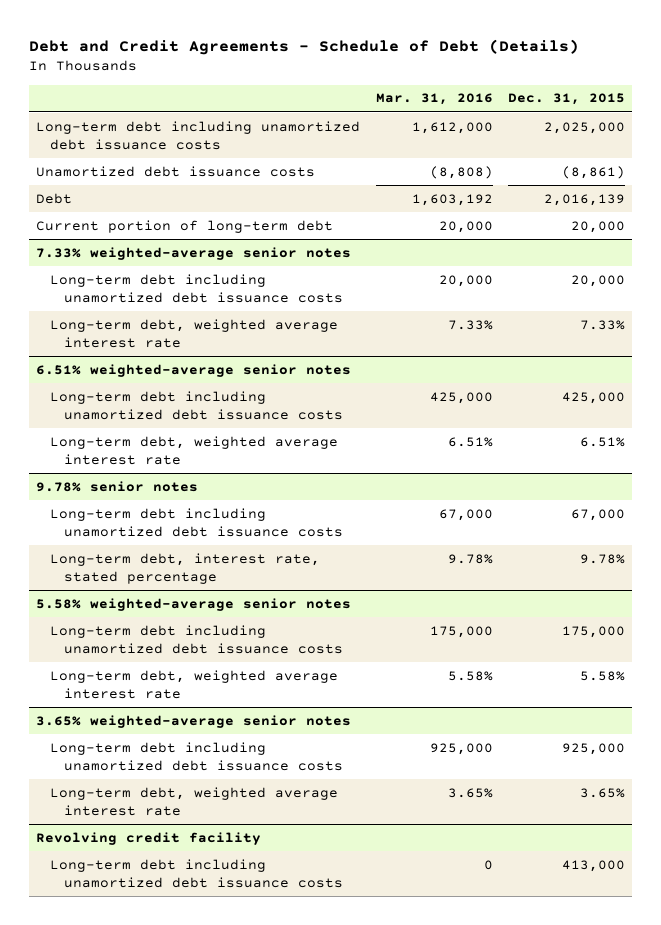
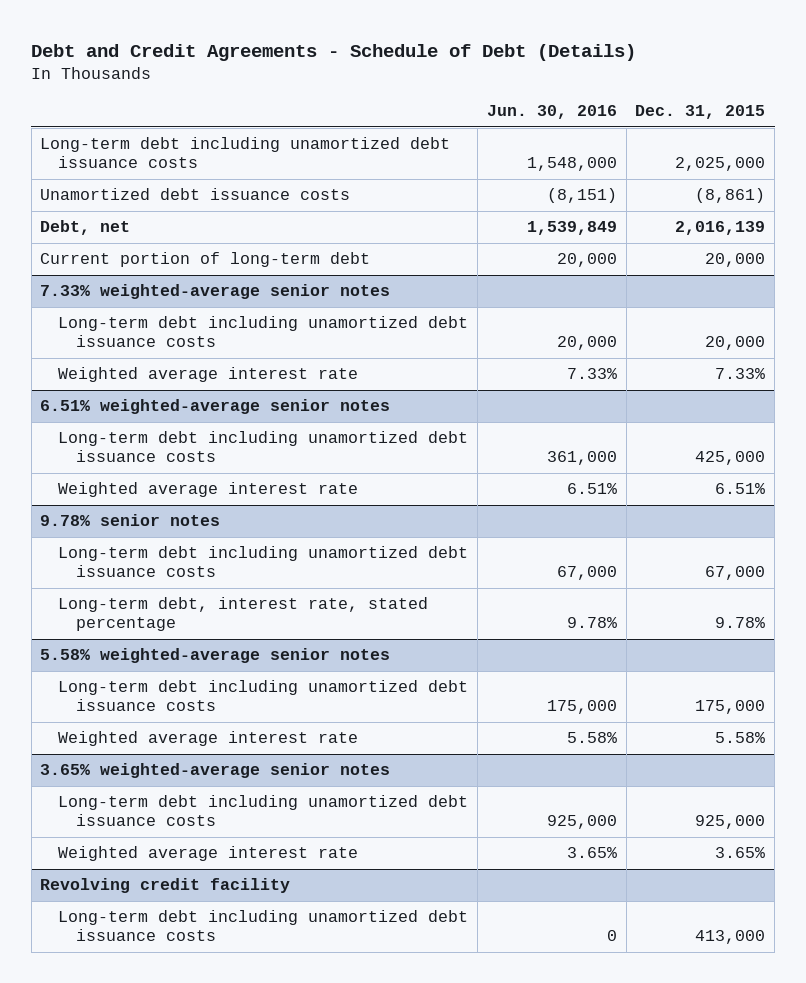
[375,93,493,106] Mar. 31, 2016 -> none
none -> [486,105,617,120] Jun. 30, 2016
[36,192,73,204] Debt -> [40,220,131,236] Debt, net
[50,318,339,348] Long-term debt, weighted average interest rate -> [57,367,358,383] Weighted average interest rate
[50,435,339,465] Long-term debt, weighted average interest rate -> [57,482,358,498] Weighted average interest rate
[50,669,339,699] Long-term debt, weighted average interest rate -> [57,731,358,747] Weighted average interest rate
[50,786,339,816] Long-term debt, weighted average interest rate -> [57,846,358,862] Weighted average interest rate

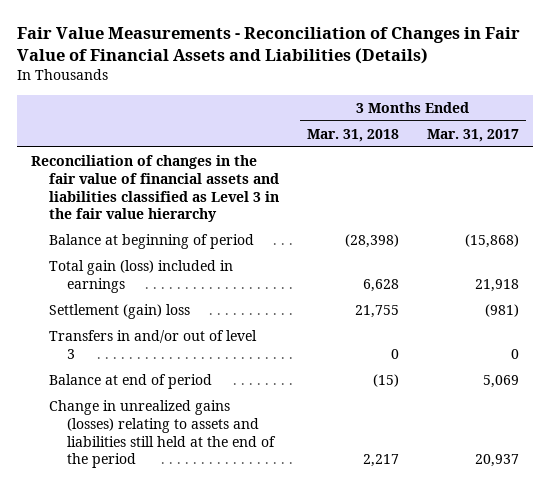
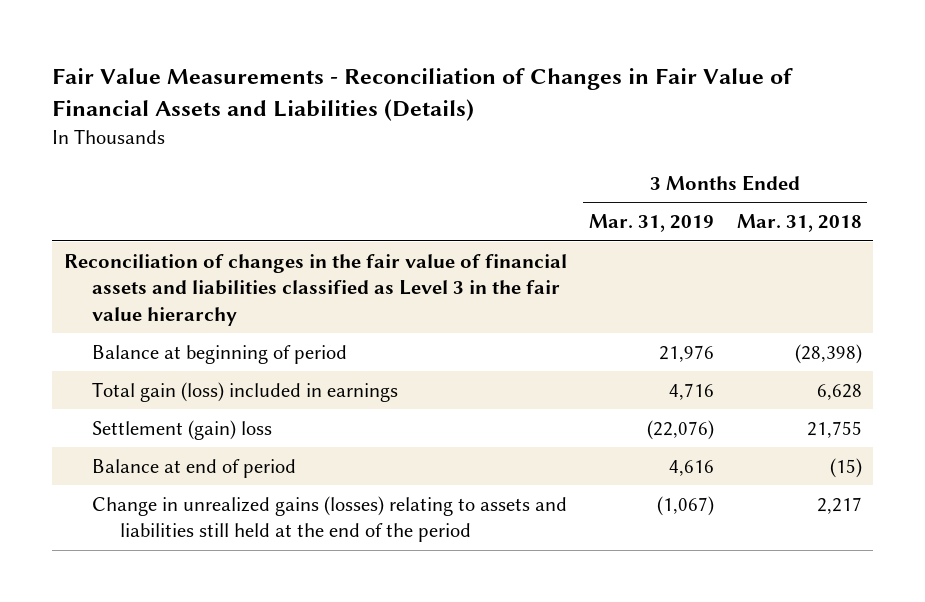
[426,128,519,142] Mar. 31, 2017 -> none
none -> [589,214,715,233] Mar. 31, 2019
[48,330,257,359] Transfers in and/or out of level 3 -> none

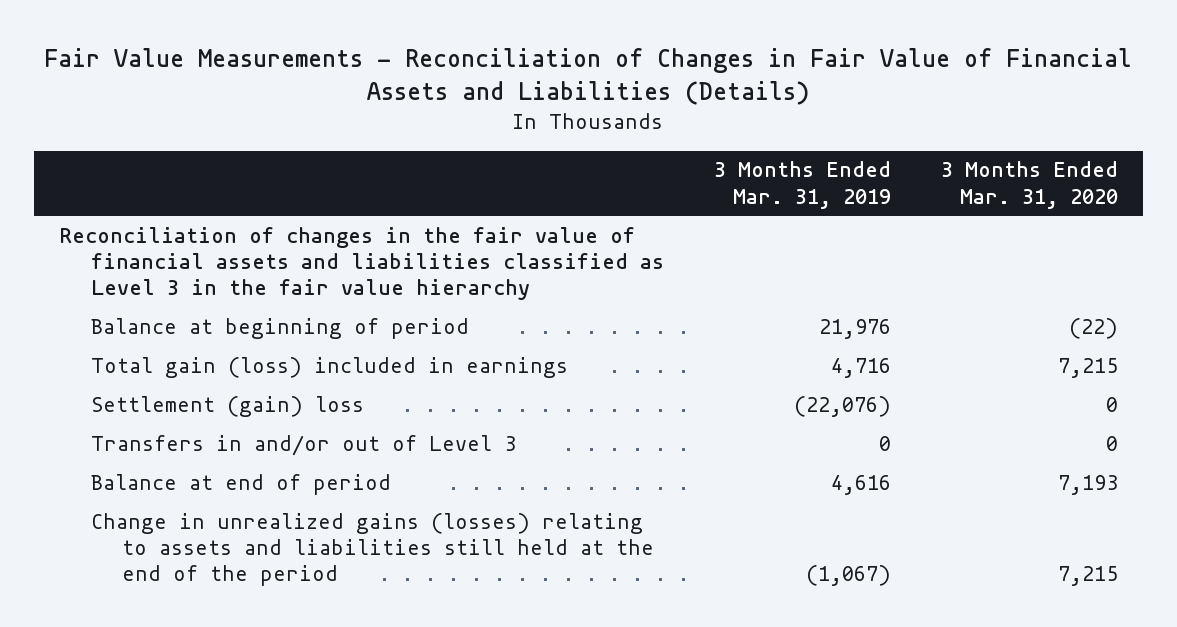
[736,214,862,233] Mar. 31, 2018 -> none
none -> [940,161,1118,209] 3 Months Ended Mar. 31, 2020
none -> [90,434,516,456] Transfers in and/or out of Level 3

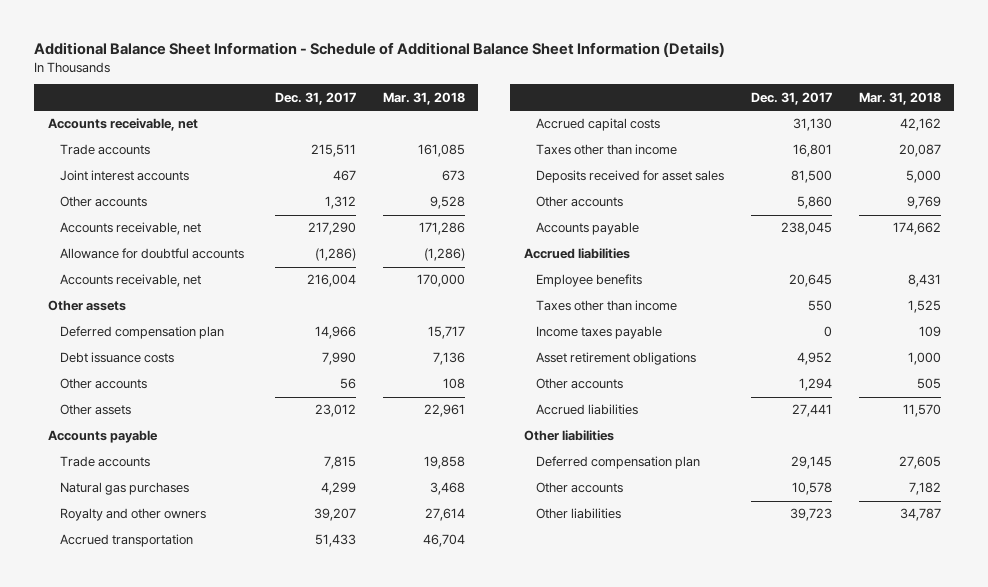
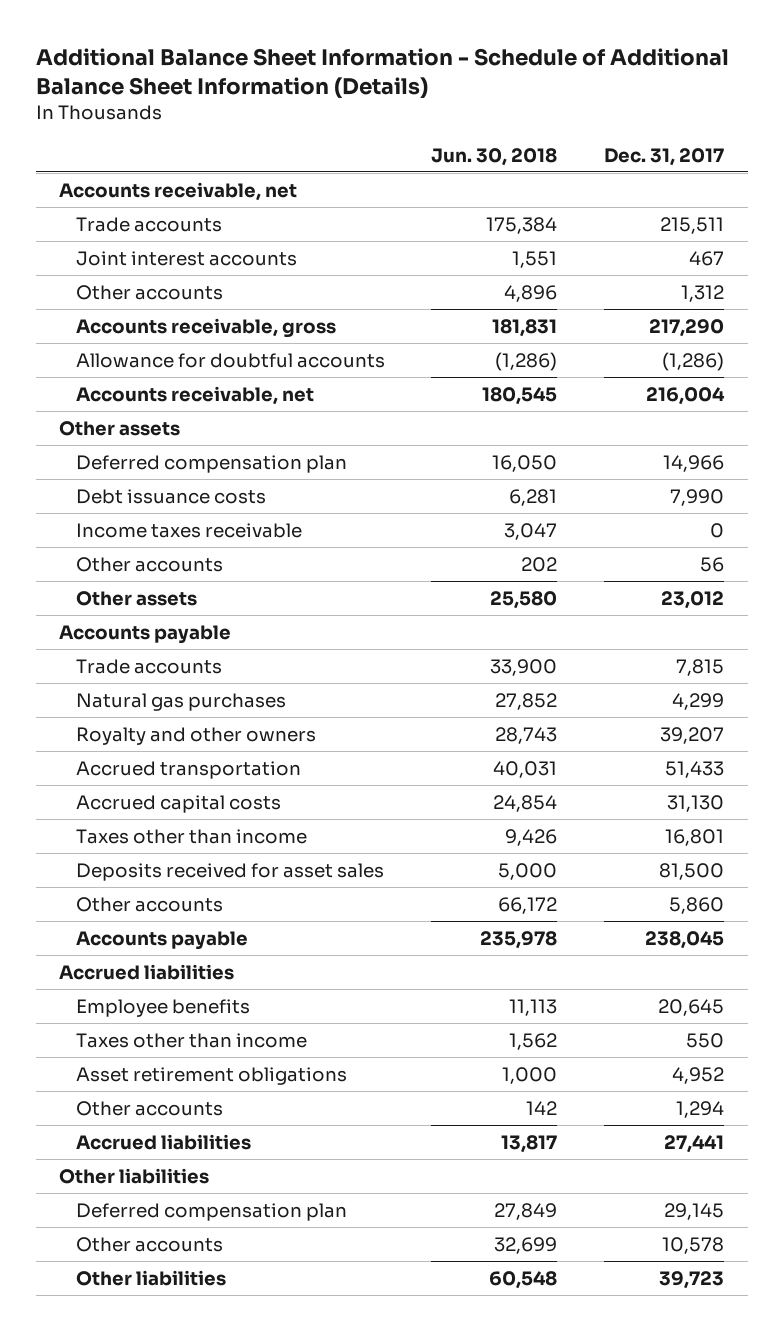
[382,91,465,105] Mar. 31, 2018 -> none
none -> [431,147,558,166] Jun. 30, 2018
[60,222,202,236] Accounts receivable, net -> [75,317,336,338] Accounts receivable, gross
none -> [75,522,302,538] Income taxes receivable
[536,326,663,340] Income taxes payable -> none

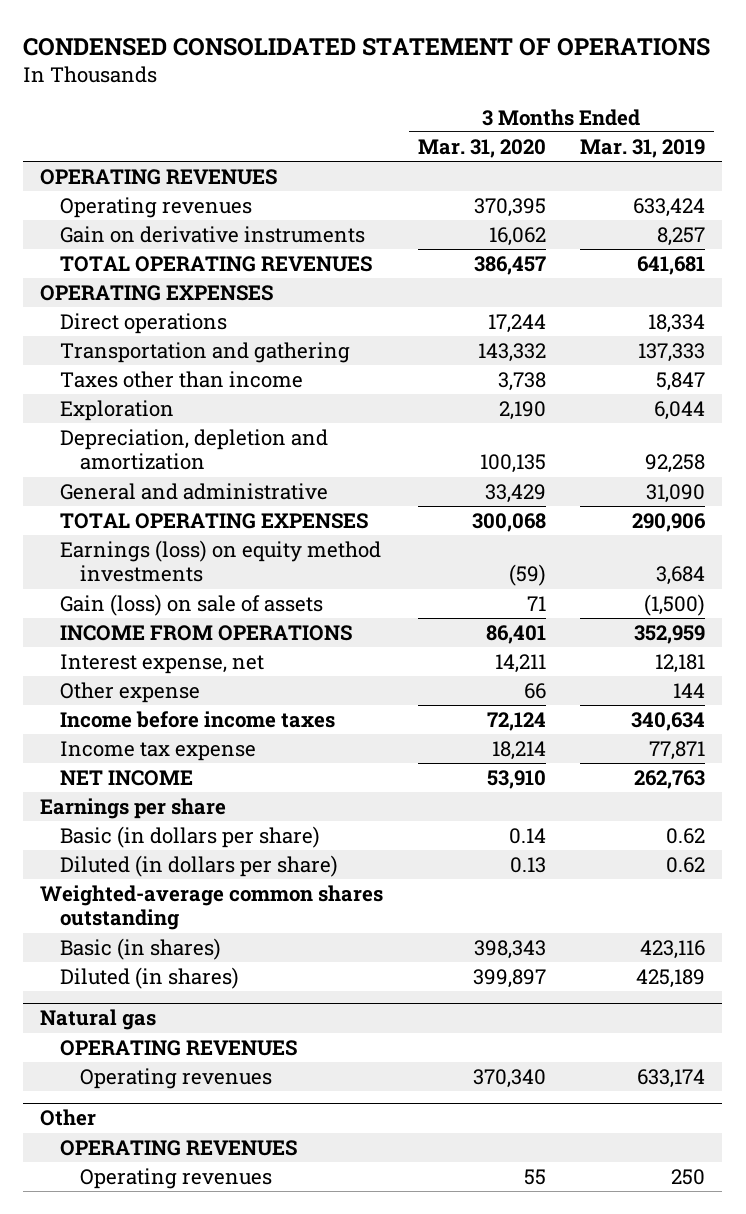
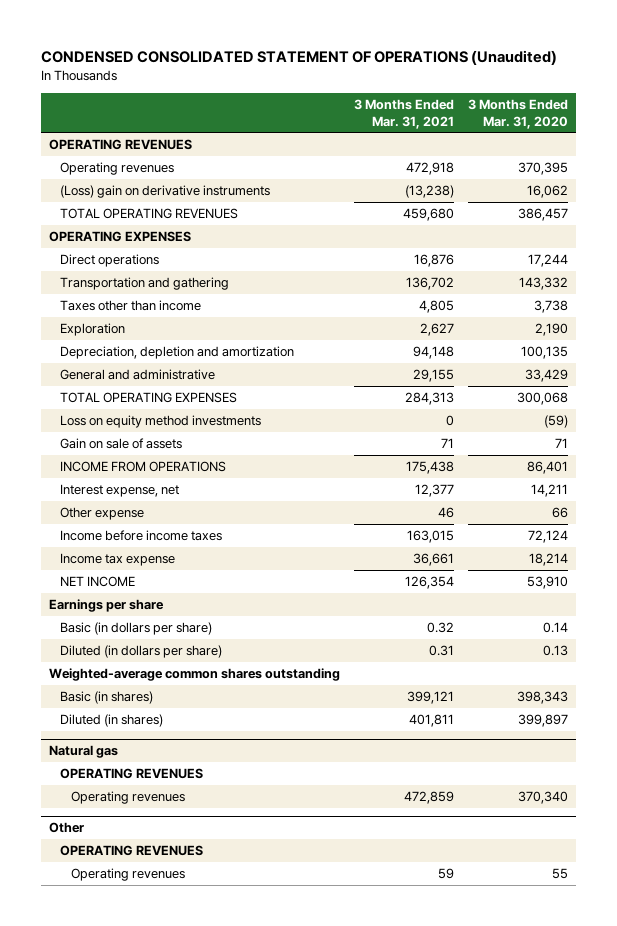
[23,37,711,56] CONDENSED CONSOLIDATED STATEMENT OF OPERATIONS -> [41,49,558,65] CONDENSED CONSOLIDATED STATEMENT OF OPERATIONS (Unaudited)
[580,138,706,158] Mar. 31, 2019 -> none
none -> [354,98,455,129] 3 Months Ended Mar. 31, 2021
[60,226,366,244] Gain on derivative instruments -> [59,185,270,199] (Loss) gain on derivative instruments
[60,540,382,583] Earnings (loss) on equity method investments -> [59,415,261,429] Loss on equity method investments
[60,594,324,617] Gain (loss) on sale of assets -> [59,438,182,450] Gain on sale of assets

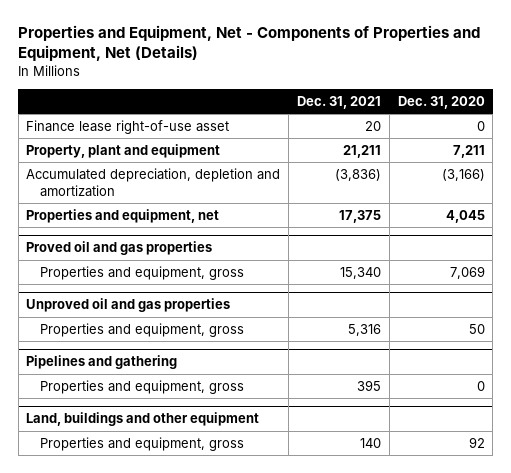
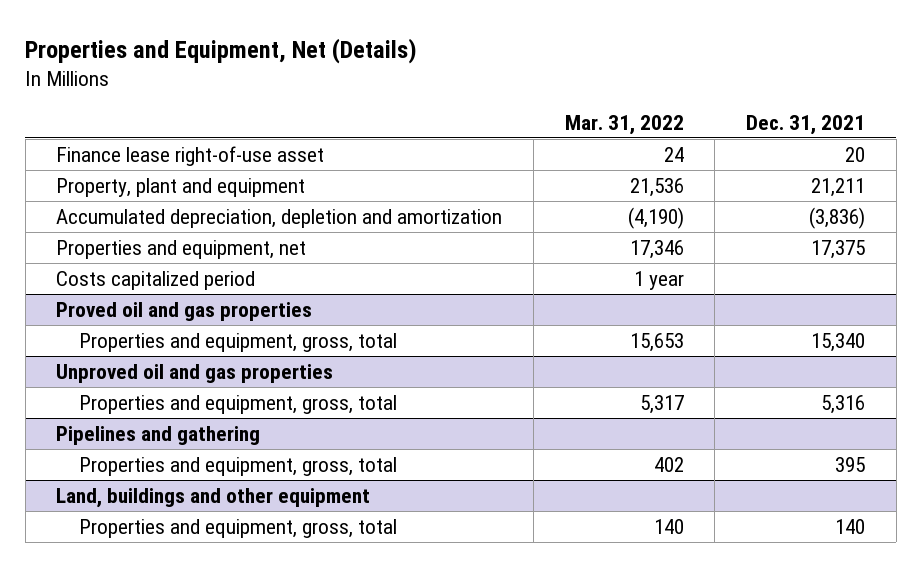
[18,25,481,62] Properties and Equipment, Net - Components of Properties and Equipment, Net (Details) -> [25,37,418,64] Properties and Equipment, Net (Details)
[397,95,485,109] Dec. 31, 2020 -> none
none -> [564,114,684,135] Mar. 31, 2022
none -> [56,270,256,290] Costs capitalized period
[40,265,245,280] Properties and equipment, gross -> [79,332,398,352] Properties and equipment, gross, total
[40,322,245,337] Properties and equipment, gross -> [79,394,398,414] Properties and equipment, gross, total
[40,379,245,394] Properties and equipment, gross -> [79,456,398,476] Properties and equipment, gross, total
[40,436,245,451] Properties and equipment, gross -> [79,518,398,538] Properties and equipment, gross, total

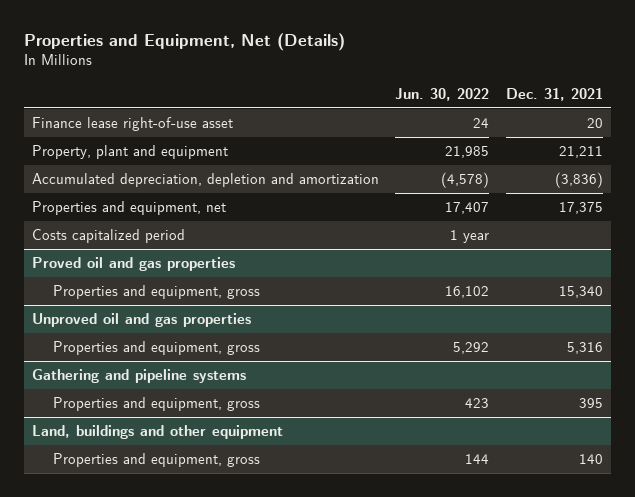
[564,114,684,135] Mar. 31, 2022 -> none
none -> [395,87,490,101] Jun. 30, 2022
[79,332,398,352] Properties and equipment, gross, total -> [53,285,261,300] Properties and equipment, gross
[56,425,261,445] Pipelines and gathering -> none
[79,394,398,414] Properties and equipment, gross, total -> [53,341,261,356] Properties and equipment, gross
none -> [31,369,246,384] Gathering and pipeline systems
[79,456,398,476] Properties and equipment, gross, total -> [53,397,261,412] Properties and equipment, gross
[79,518,398,538] Properties and equipment, gross, total -> [53,453,261,468] Properties and equipment, gross

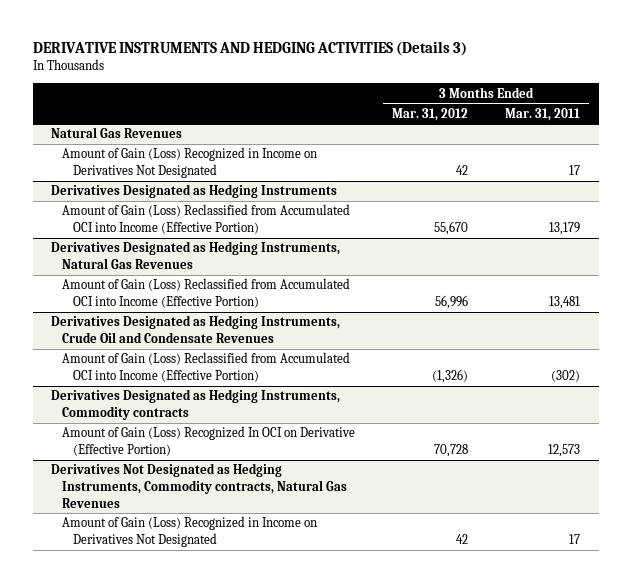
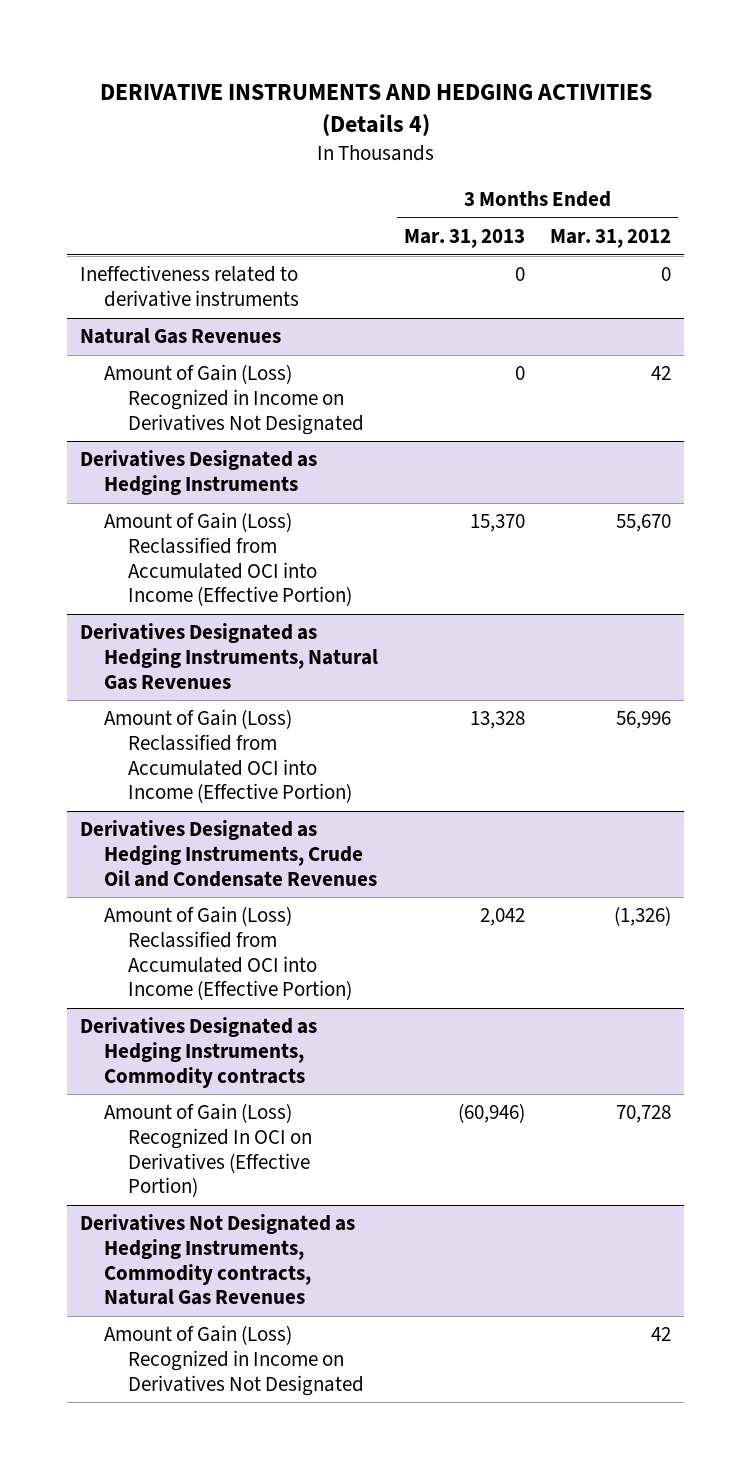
[32,40,467,56] DERIVATIVE INSTRUMENTS AND HEDGING ACTIVITIES (Details 3) -> [99,83,652,136] DERIVATIVE INSTRUMENTS AND HEDGING ACTIVITIES (Details 4)
[505,107,581,121] Mar. 31, 2011 -> none
none -> [403,229,525,249] Mar. 31, 2013
none -> [80,265,300,307] Ineffectiveness related to derivative instruments
[61,426,355,457] Amount of Gain (Loss) Recognized In OCI on Derivative (Effective Portion) -> [104,1103,313,1198] Amount of Gain (Loss) Recognized In OCI on Derivatives (Effective Portion)

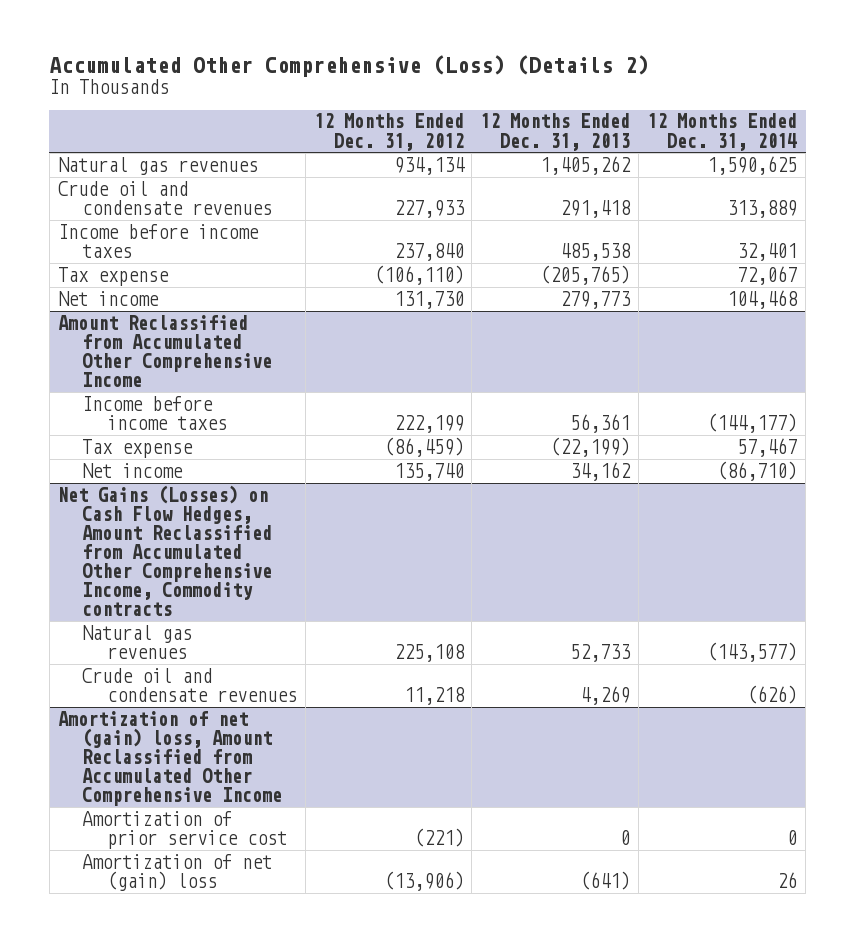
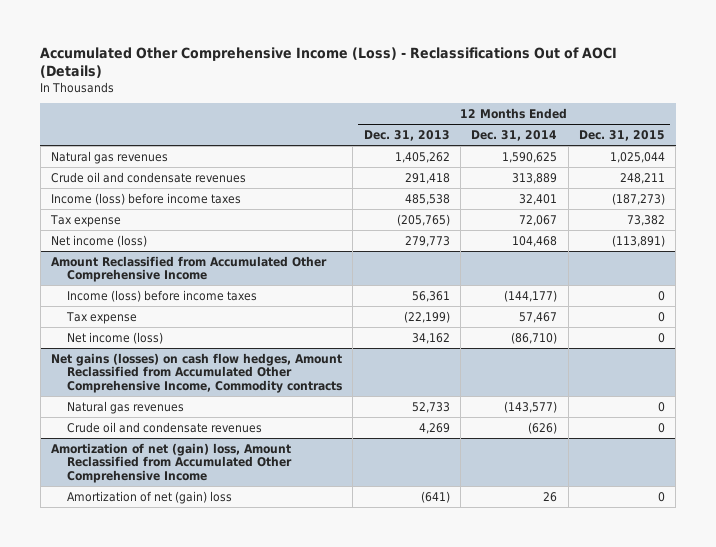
[49,55,650,78] Accumulated Other Comprehensive (Loss) (Details 2) -> [40,47,618,79] Accumulated Other Comprehensive Income (Loss) - Reclassifications Out of AOCI (Details)
[313,113,464,151] 12 Months Ended Dec. 31, 2012 -> none
none -> [578,129,665,141] Dec. 31, 2015
[57,223,259,258] Income before income taxes -> [51,192,242,205] Income (loss) before income taxes
[57,290,159,306] Net income -> [51,234,148,247] Net income (loss)
[82,395,227,430] Income before income taxes -> [66,289,257,302] Income (loss) before income taxes
[82,462,184,478] Net income -> [66,331,163,344] Net income (loss)
[57,484,273,617] Net Gains (Losses) on Cash Flow Hedges, Amount Reclassified from Accumulated Other Comprehensive Income, Commodity contracts -> [51,352,343,393] Net gains (losses) on cash flow hedges, Amount Reclassified from Accumulated Other Comprehensive Income, Commodity contracts
[82,810,287,849] Amortization of prior service cost -> none

